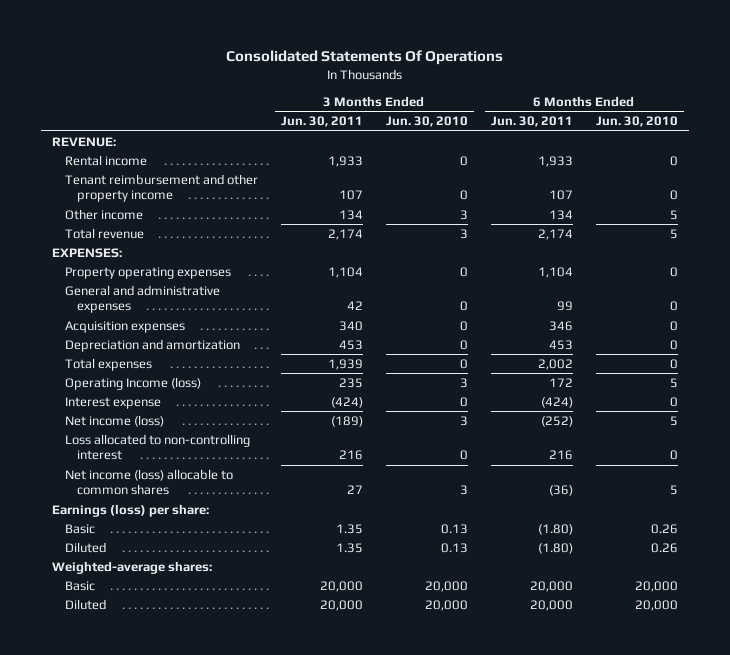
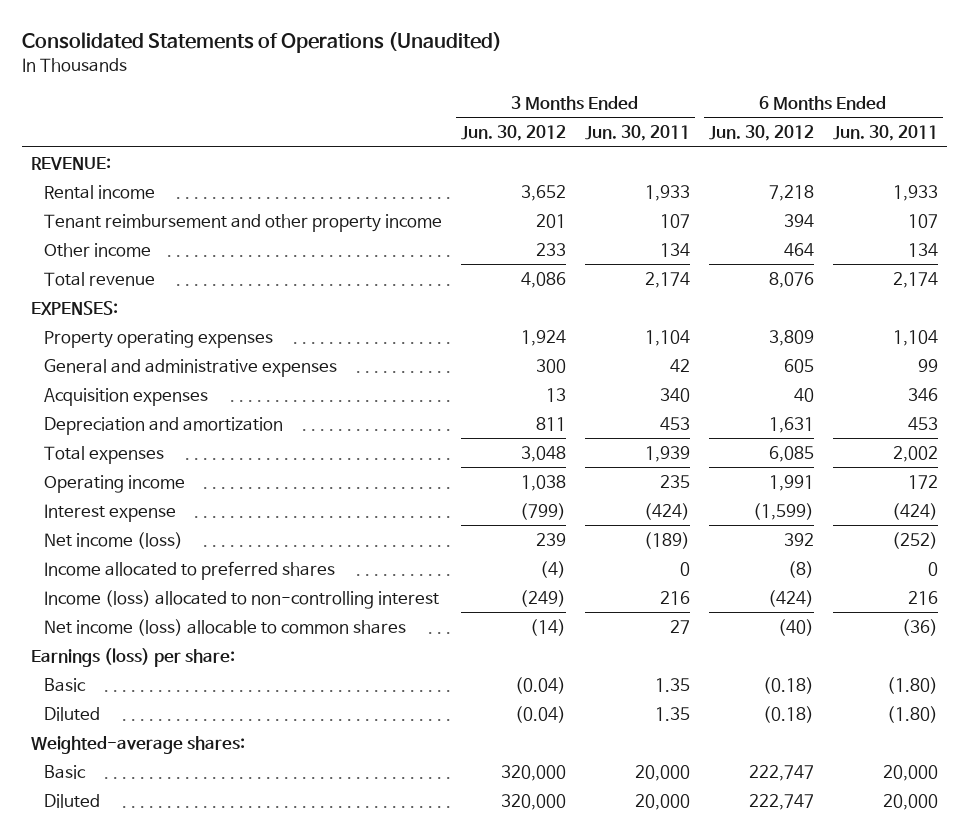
[226,50,504,66] Consolidated Statements Of Operations -> [21,32,502,54] Consolidated Statements of Operations (Unaudited)
[385,116,468,128] Jun. 30, 2010 -> none
[595,116,678,128] Jun. 30, 2010 -> none
none -> [460,125,566,142] Jun. 30, 2012
none -> [708,125,814,142] Jun. 30, 2012
[64,376,201,390] Operating Income (loss) -> [43,474,185,493] Operating income
none -> [43,560,335,580] Income allocated to preferred shares
[64,433,250,461] Loss allocated to non-controlling interest -> [43,589,439,609] Income (loss) allocated to non-controlling interest

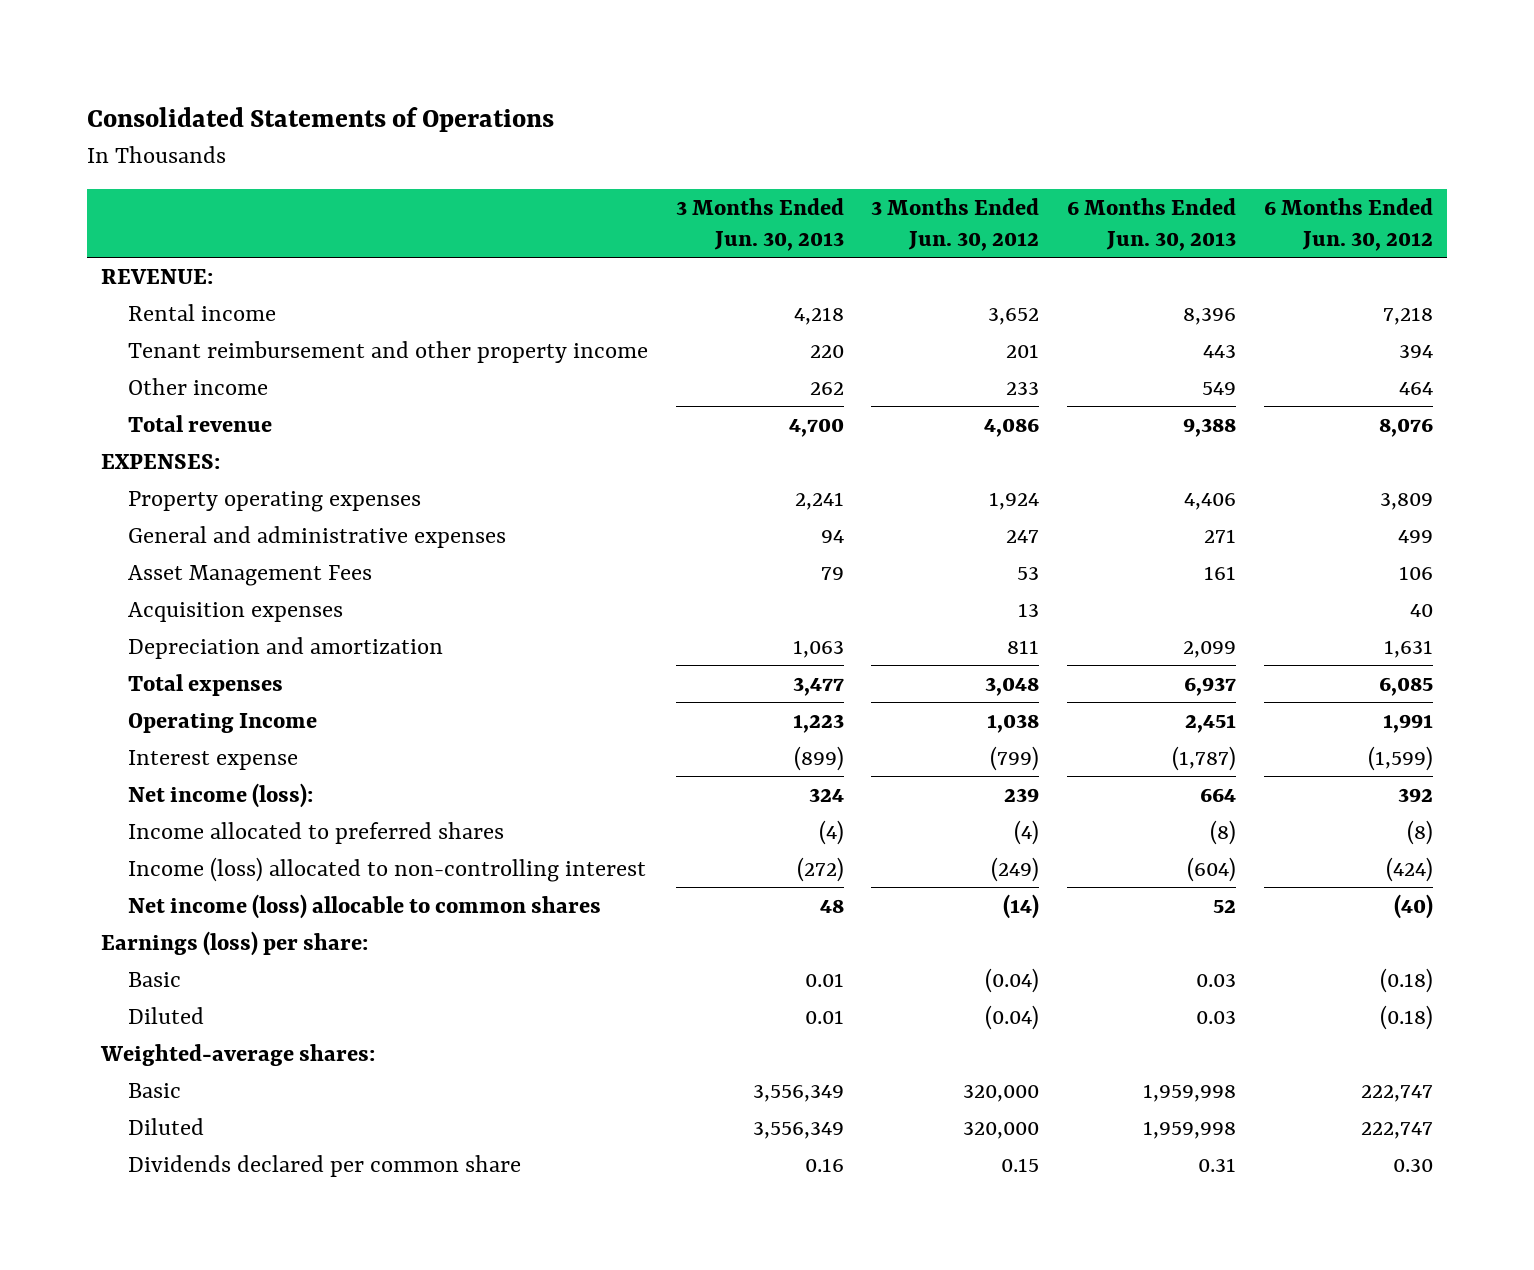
[21,32,502,54] Consolidated Statements of Operations (Unaudited) -> [86,107,554,133] Consolidated Statements of Operations
[584,125,690,142] Jun. 30, 2011 -> none
[832,125,938,142] Jun. 30, 2011 -> none
none -> [675,197,844,251] 3 Months Ended Jun. 30, 2013
none -> [1067,197,1237,251] 6 Months Ended Jun. 30, 2013
[535,358,566,373] 300 -> [1006,530,1040,544] 247
[783,358,814,373] 605 -> [1398,530,1434,544] 499
none -> [127,565,372,587] Asset Management Fees
[43,474,185,493] Operating income -> [127,713,317,734] Operating Income
[43,531,183,549] Net income (loss) -> [127,783,313,809] Net income (loss):
none -> [127,1155,521,1178] Dividends declared per common share

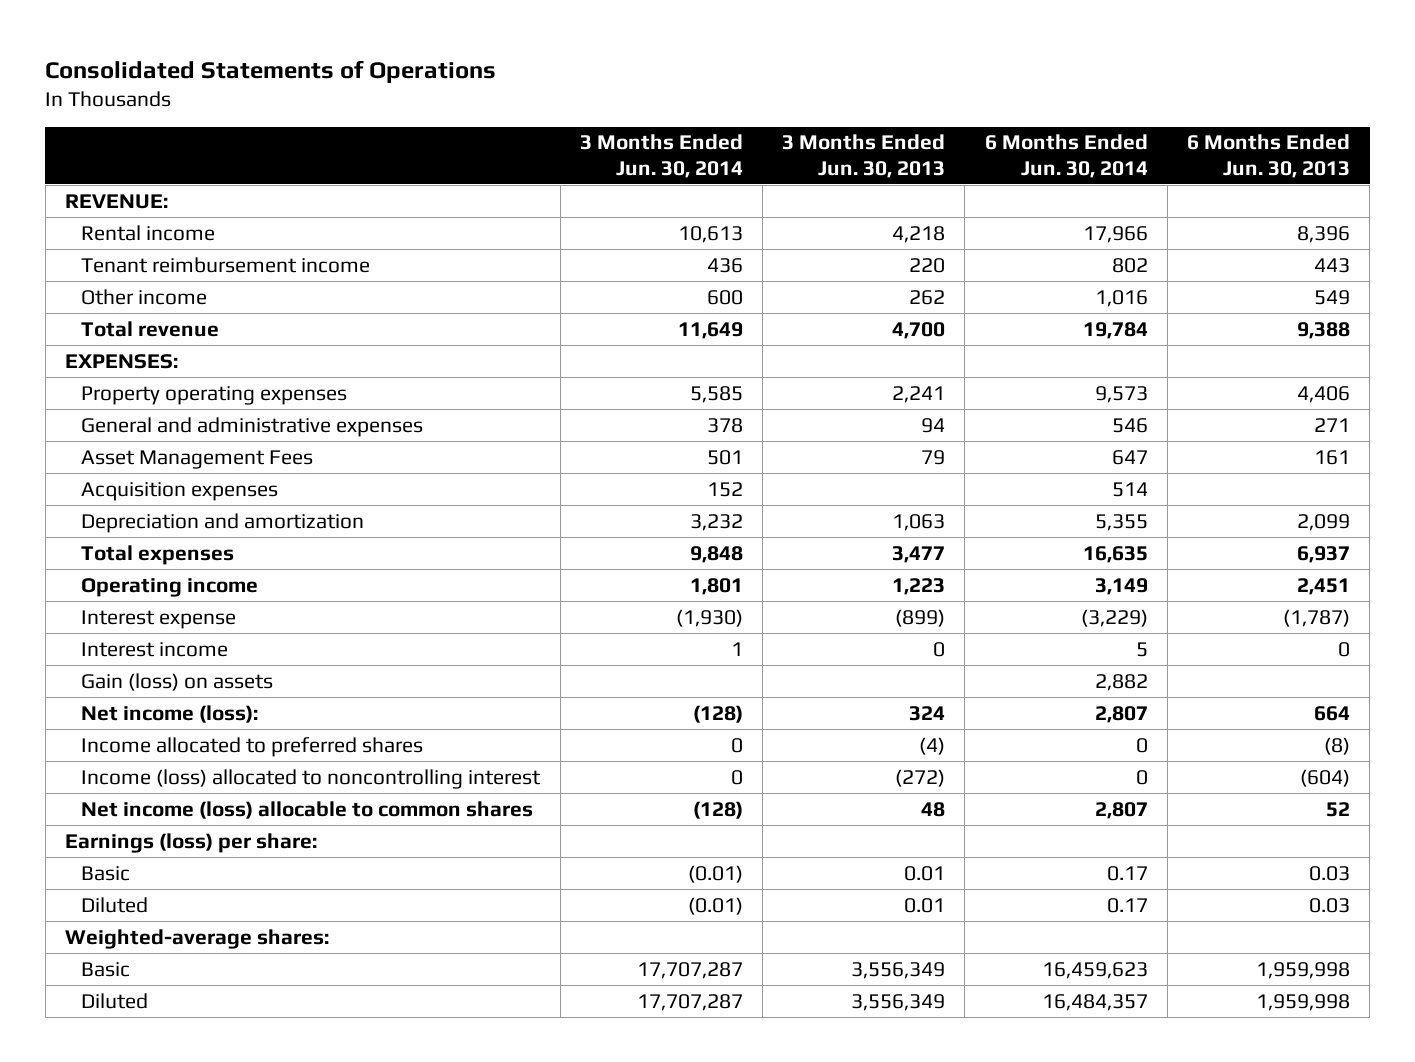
[871,197,1040,251] 3 Months Ended Jun. 30, 2012 -> none
[1264,197,1434,251] 6 Months Ended Jun. 30, 2012 -> none
none -> [579,134,743,178] 3 Months Ended Jun. 30, 2014
none -> [984,134,1148,178] 6 Months Ended Jun. 30, 2014
[127,341,648,364] Tenant reimbursement and other property income -> [81,256,371,273] Tenant reimbursement income
[127,713,317,734] Operating Income -> [81,577,259,597] Operating income
none -> [81,641,229,657] Interest income
none -> [81,672,274,691] Gain (loss) on assets
[127,857,646,883] Income (loss) allocated to non-controlling interest -> [81,768,542,789] Income (loss) allocated to noncontrolling interest
[127,1155,521,1178] Dividends declared per common share -> none

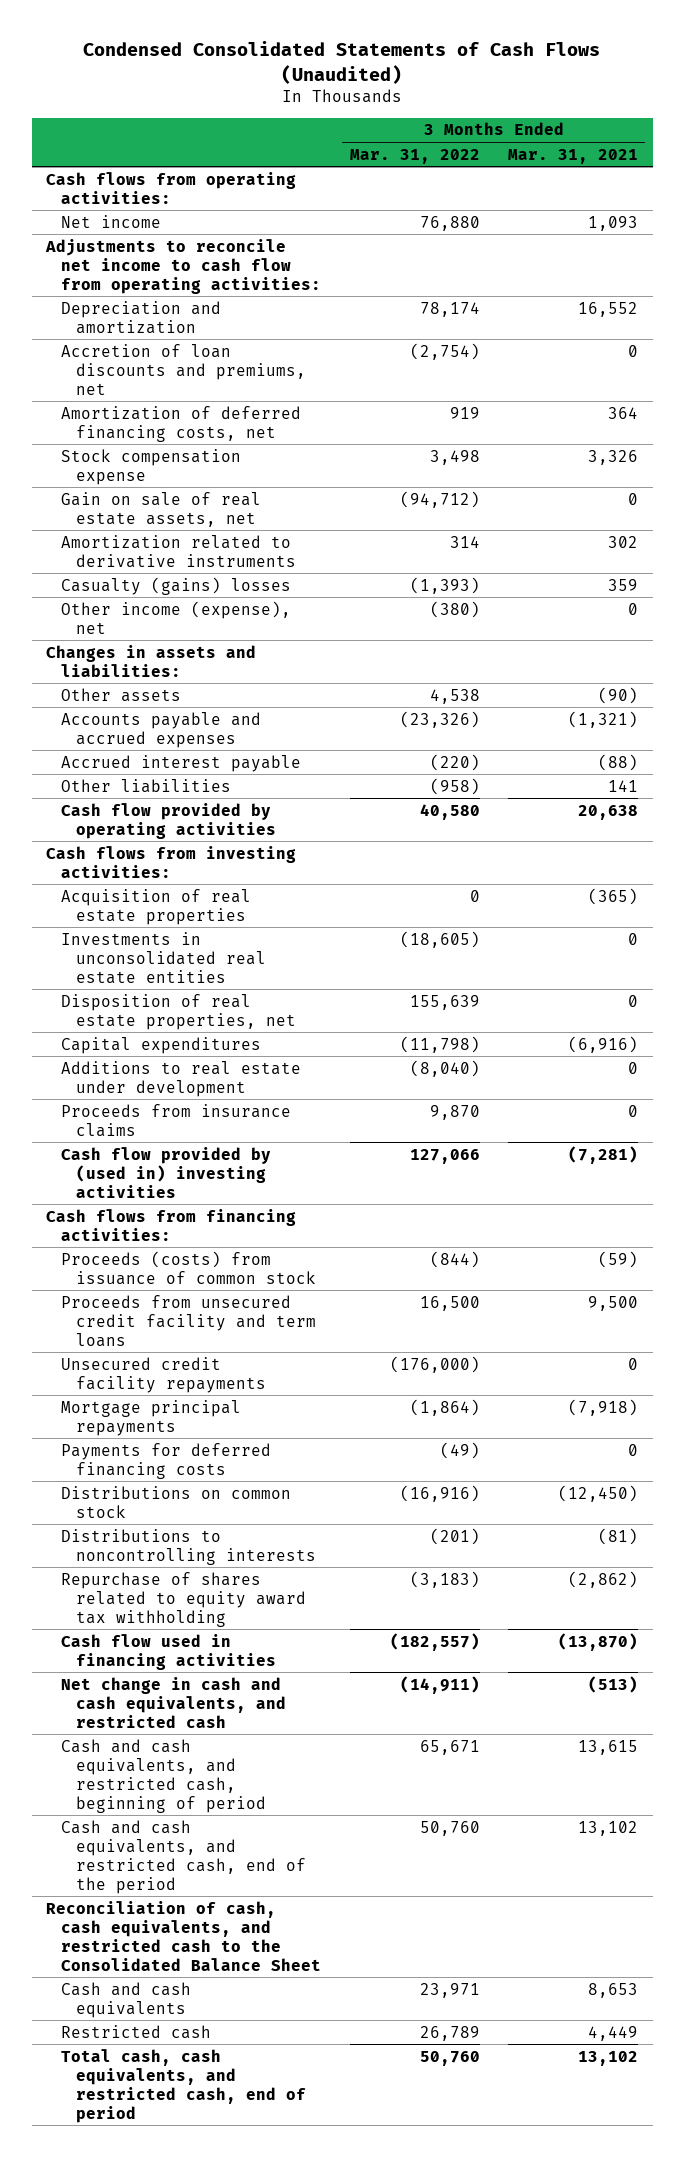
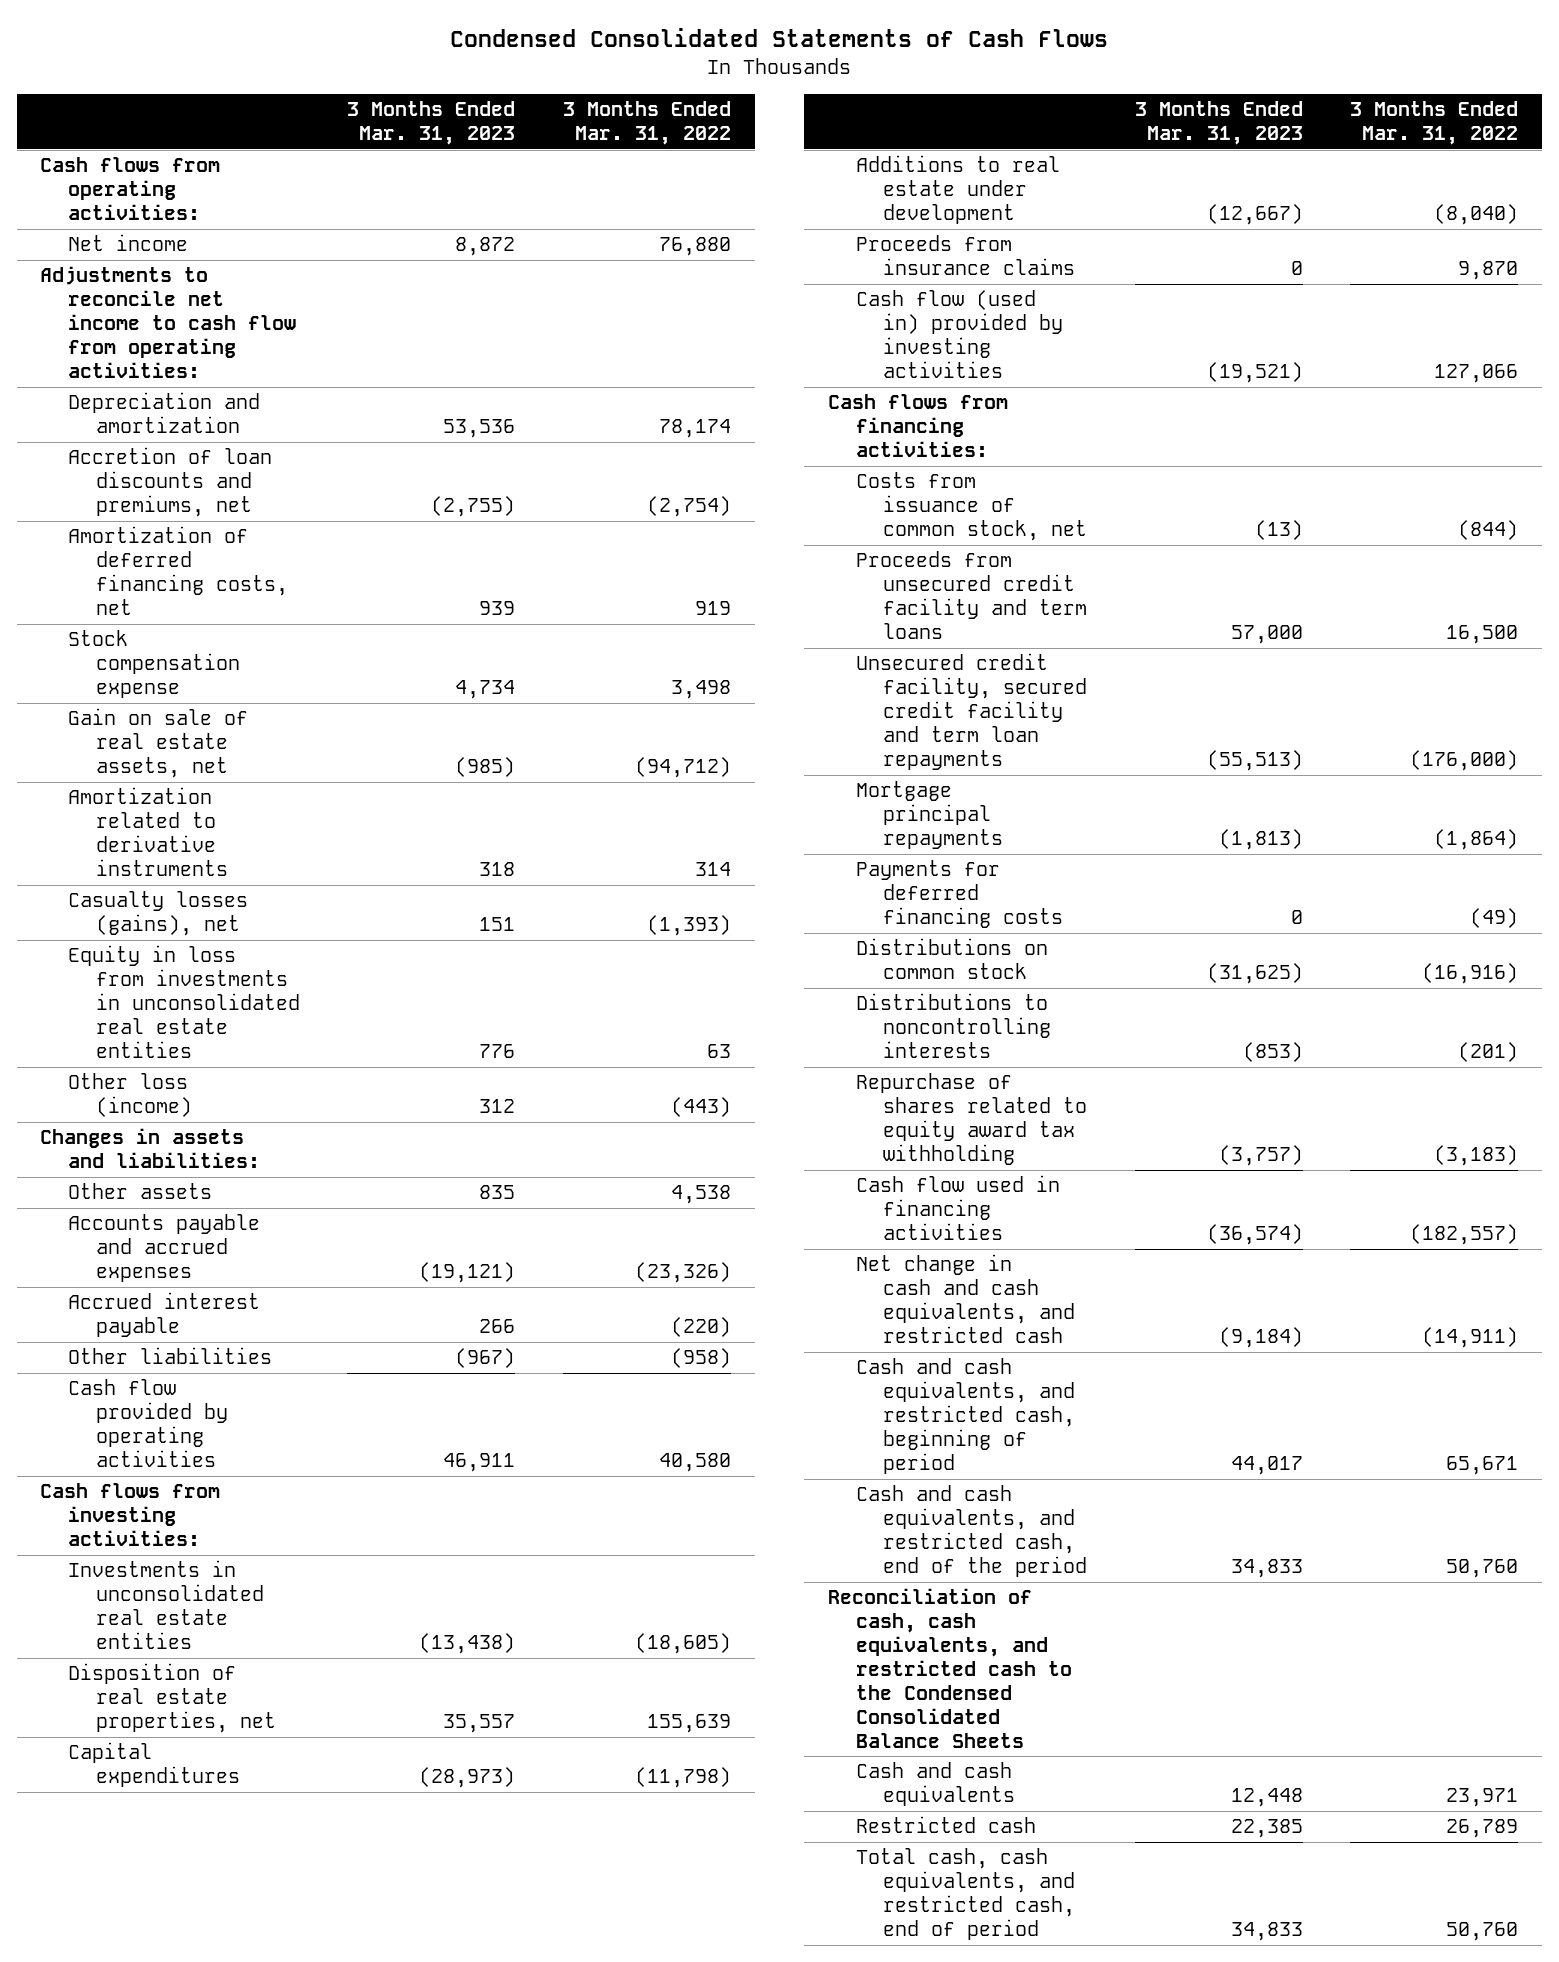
[83,41,601,84] Condensed Consolidated Statements of Cash Flows (Unaudited) -> [450,28,1109,48] Condensed Consolidated Statements of Cash Flows
[508,148,639,164] Mar. 31, 2021 -> none
none -> [347,101,516,146] 3 Months Ended Mar. 31, 2023
[60,576,291,595] Casualty (gains) losses -> [68,891,249,937] Casualty losses (gains), net
none -> [68,945,300,1059] Equity in loss from investments in unconsolidated real estate entities
[60,600,291,634] Other income (expense), net -> [68,1073,192,1118] Other loss (income)
[429,600,480,618] (380) -> [670,1097,731,1118] (443)
[60,888,251,925] Acquisition of real estate properties -> none
[60,1146,271,1198] Cash flow provided by (used in) investing activities -> [855,290,1064,379] Cash flow (used in) provided by investing activities
[60,1250,316,1285] Proceeds (costs) from issuance of common stock -> [855,472,1088,542] Costs from issuance of common stock, net
[60,1356,266,1393] Unsecured credit facility repayments -> [855,653,1088,771] Unsecured credit facility, secured credit facility and term loan repayments
[46,1900,321,1971] Reconciliation of cash, cash equivalents, and restricted cash to the Consolidated Balance Sheet -> [827,1588,1072,1748] Reconciliation of cash, cash equivalents, and restricted cash to the Condensed Consolidated Balance Sheets

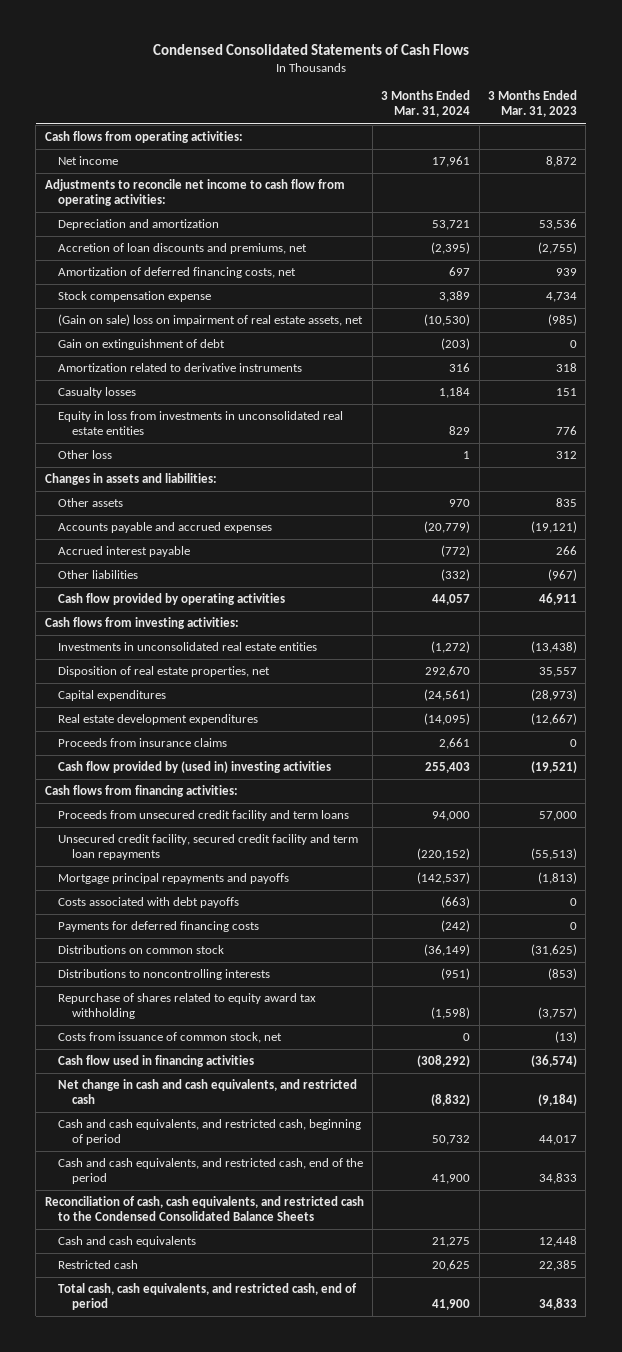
[562,101,731,146] 3 Months Ended Mar. 31, 2022 -> none
none -> [381,90,471,118] 3 Months Ended Mar. 31, 2024
[68,708,249,779] Gain on sale of real estate assets, net -> [58,314,364,327] (Gain on sale) loss on impairment of real estate assets, net
none -> [58,339,226,351] Gain on extinguishment of debt
[68,891,249,937] Casualty losses (gains), net -> [58,387,137,399] Casualty losses
[68,1073,192,1118] Other loss (income) -> [58,450,113,460] Other loss
[855,155,1060,225] Additions to real estate under development -> [58,714,259,726] Real estate development expenditures
[855,290,1064,379] Cash flow (used in) provided by investing activities -> [58,761,332,774] Cash flow provided by (used in) investing activities
[855,781,1004,850] Mortgage principal repayments -> [58,873,290,885] Mortgage principal repayments and payoffs
none -> [58,897,240,909] Costs associated with debt payoffs
[855,472,1088,542] Costs from issuance of common stock, net -> [58,1032,283,1044] Costs from issuance of common stock, net

